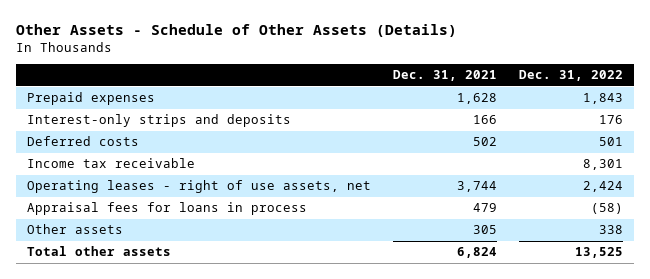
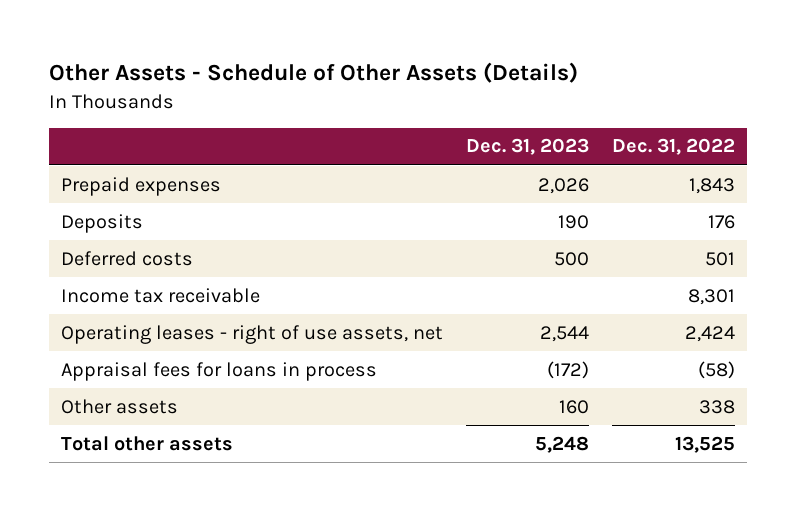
[393,70,498,82] Dec. 31, 2021 -> none
none -> [465,138,589,156] Dec. 31, 2023
[26,114,291,128] Interest-only strips and deposits -> [60,213,143,233] Deposits

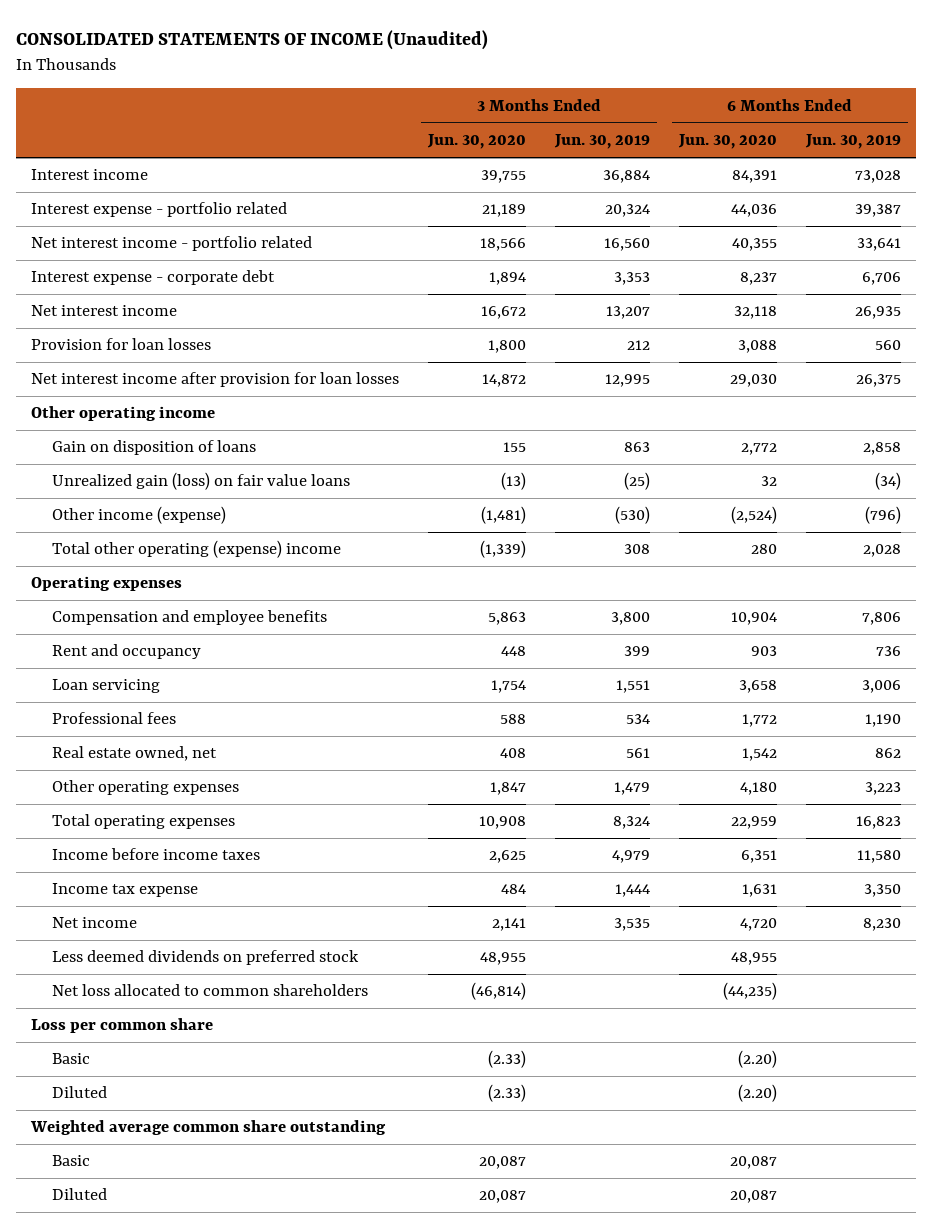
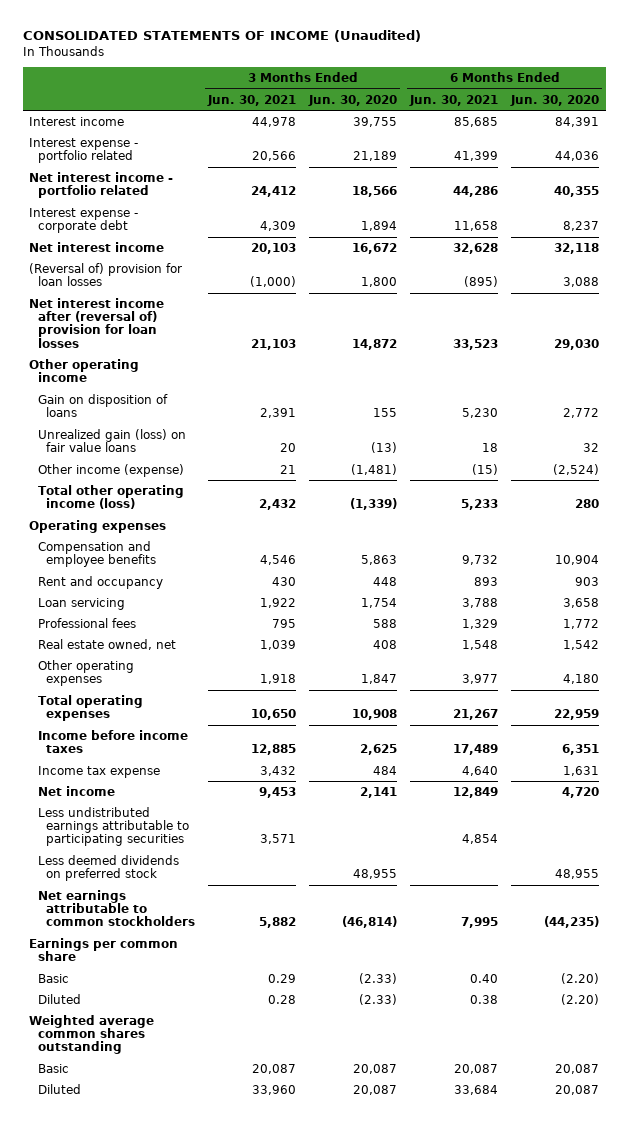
[554,134,651,150] Jun. 30, 2019 -> none
[805,134,902,150] Jun. 30, 2019 -> none
none -> [207,94,297,106] Jun. 30, 2021
none -> [409,94,499,106] Jun. 30, 2021
[30,338,211,351] Provision for loan losses -> [29,262,183,287] (Reversal of) provision for loan losses
[30,372,399,388] Net interest income after provision for loan losses -> [29,297,165,348] Net interest income after (reversal of) provision for loan losses
[51,540,341,559] Total other operating (expense) income -> [37,484,184,510] Total other operating income (loss)
none -> [37,806,190,847] Less undistributed earnings attributable to participating securities
[51,984,368,997] Net loss allocated to common shareholders -> [37,889,196,927] Net earnings attributable to common stockholders
[30,1018,213,1034] Loss per common share -> [29,937,179,962] Earnings per common share
[29,1120,386,1136] Weighted average common share outstanding -> [29,1014,155,1055] Weighted average common shares outstanding

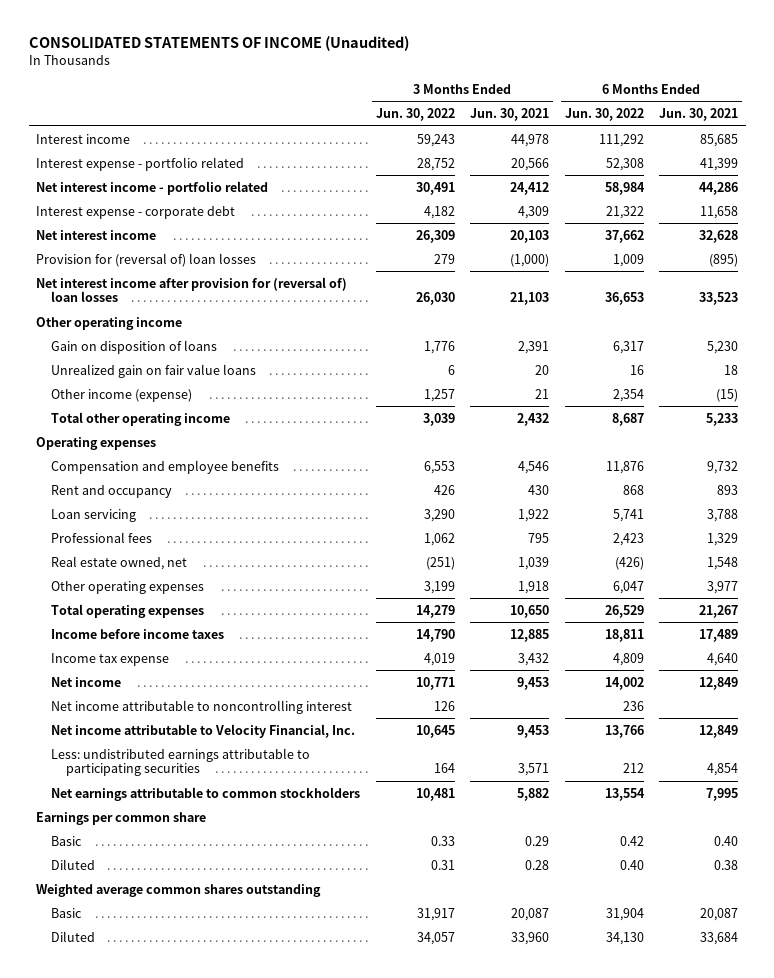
[308,94,398,106] Jun. 30, 2020 -> none
[510,94,600,106] Jun. 30, 2020 -> none
none -> [375,108,455,122] Jun. 30, 2022
none -> [564,108,644,122] Jun. 30, 2022
[29,262,183,287] (Reversal of) provision for loan losses -> [36,252,257,267] Provision for (reversal of) loan losses
[29,297,165,348] Net interest income after (reversal of) provision for loan losses -> [36,276,348,303] Net interest income after provision for (reversal of) loan losses
[37,428,186,453] Unrealized gain (loss) on fair value loans -> [51,363,257,378] Unrealized gain on fair value loans
[37,484,184,510] Total other operating income (loss) -> [51,411,231,426] Total other operating income
[37,854,179,882] Less deemed dividends on preferred stock -> none
none -> [51,699,353,714] Net income attributable to noncontrolling interest
none -> [51,723,356,738] Net income attributable to Velocity Financial, Inc.
[37,806,190,847] Less undistributed earnings attributable to participating securities -> [51,747,311,777] Less: undistributed earnings attributable to participating securities

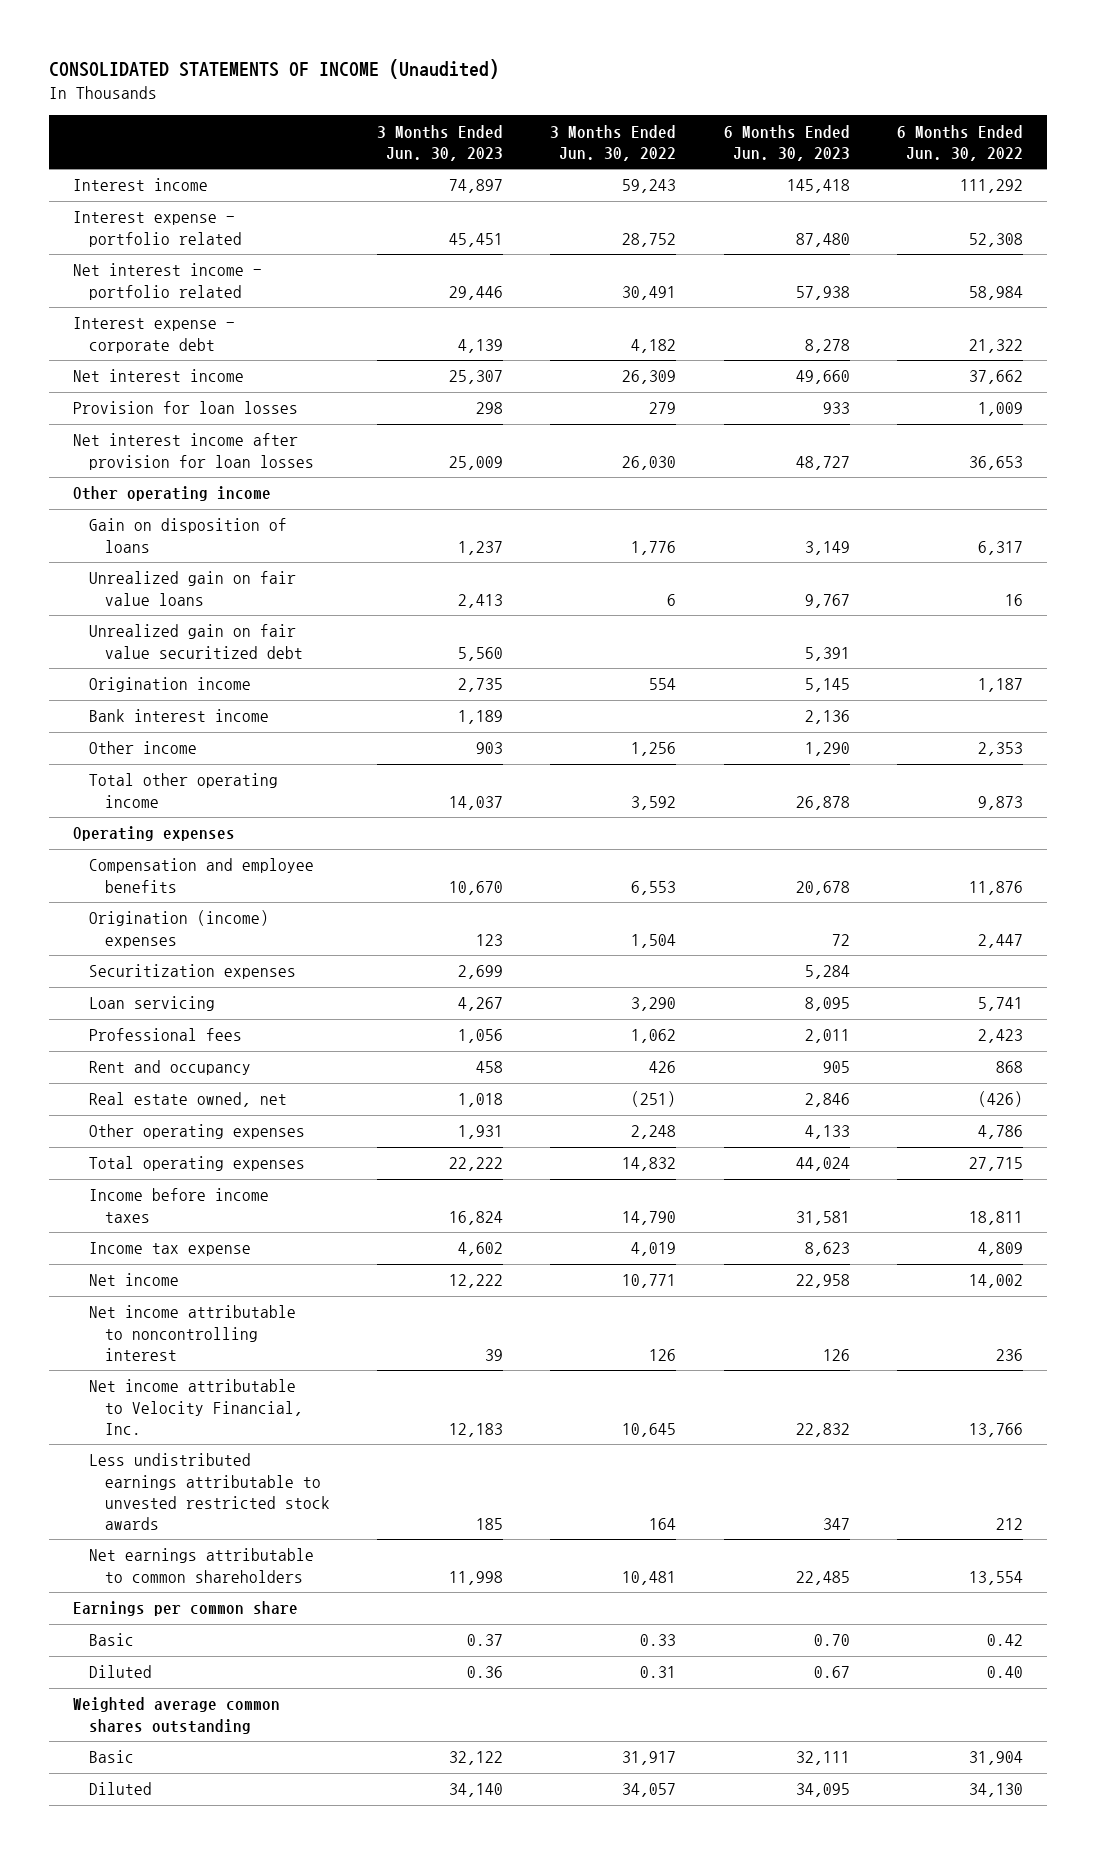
[470,108,550,122] Jun. 30, 2021 -> none
[658,108,738,122] Jun. 30, 2021 -> none
none -> [377,124,504,161] 3 Months Ended Jun. 30, 2023
none -> [723,124,850,161] 6 Months Ended Jun. 30, 2023
[36,252,257,267] Provision for (reversal of) loan losses -> [72,401,298,415] Provision for loan losses
[36,276,348,303] Net interest income after provision for (reversal of) loan losses -> [72,433,314,470] Net interest income after provision for loan losses
none -> [88,624,303,659] Unrealized gain on fair value securitized debt
none -> [88,677,251,693] Origination income
none -> [88,709,269,723] Bank interest income
[51,388,193,402] Other income (expense) -> [88,741,197,755] Other income
[423,388,455,402] 1,257 -> [631,742,677,757] 1,256
[612,388,644,402] 2,354 -> [978,742,1024,757] 2,353
[422,412,455,426] 3,039 -> [631,795,677,810] 3,592
[611,412,644,426] 8,687 -> [978,795,1024,810] 9,873
none -> [88,910,269,948] Origination (income) expenses
none -> [88,964,296,980] Securitization expenses
[51,484,173,498] Rent and occupancy -> [88,1060,251,1076] Rent and occupancy
[423,580,455,594] 3,199 -> [631,1125,677,1140] 2,248
[612,580,644,594] 6,047 -> [978,1125,1024,1140] 4,786
[415,604,455,618] 14,279 -> [622,1157,677,1172] 14,832
[604,604,644,618] 26,529 -> [969,1157,1024,1172] 27,715
[51,747,311,777] Less: undistributed earnings attributable to participating securities -> [88,1453,330,1530] Less undistributed earnings attributable to unvested restricted stock awards
[51,786,361,801] Net earnings attributable to common stockholders -> [88,1548,314,1583] Net earnings attributable to common shareholders

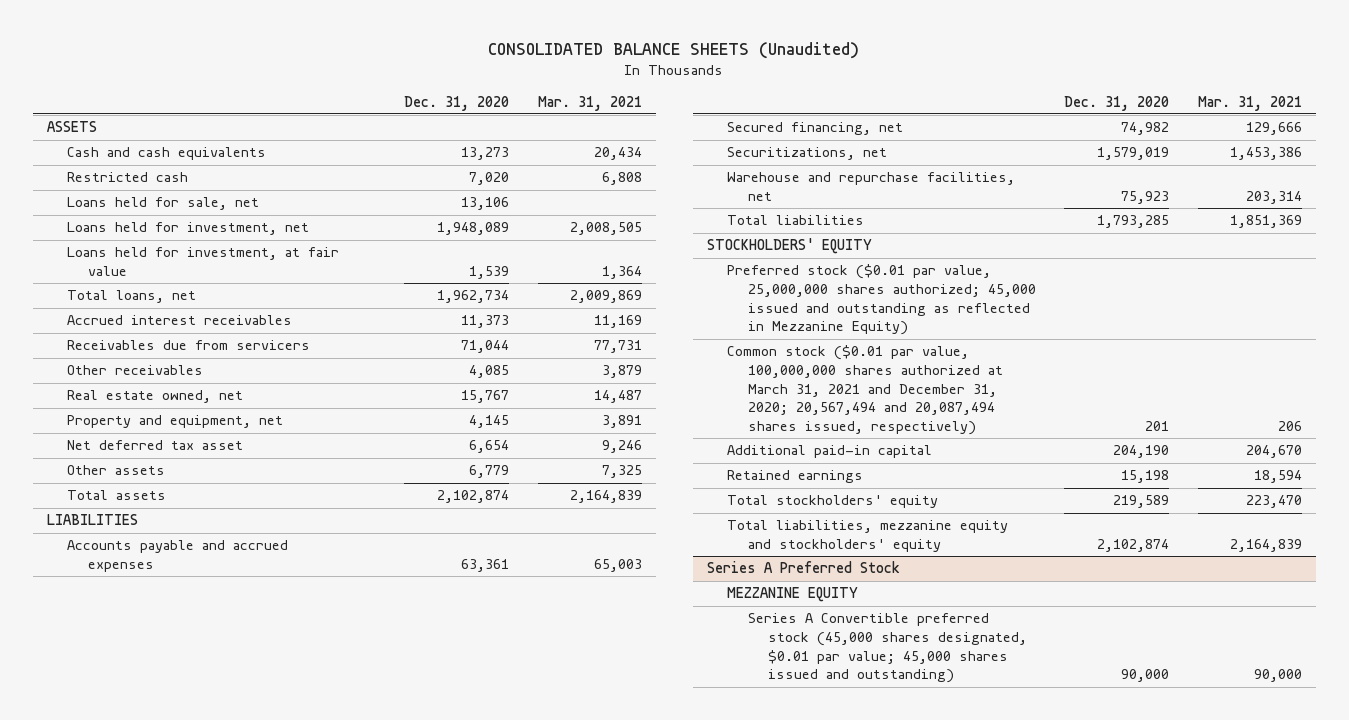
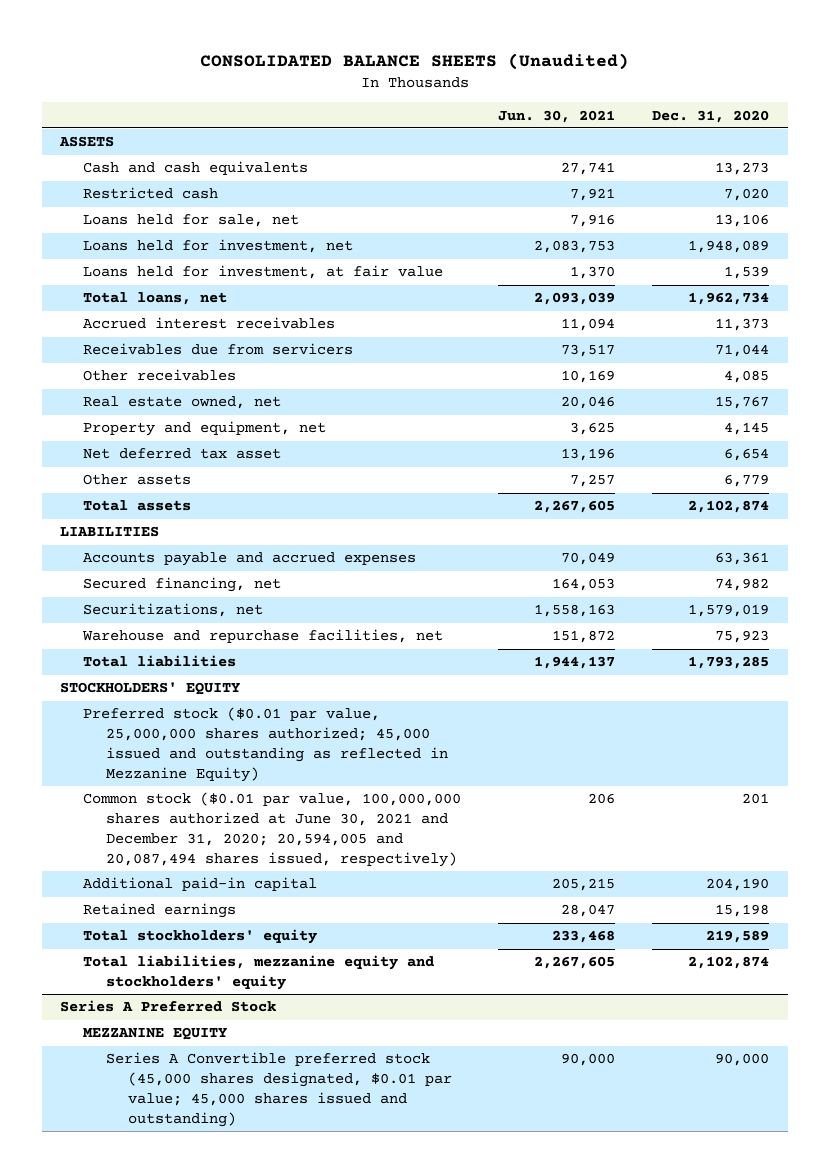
[537,95,642,111] Mar. 31, 2021 -> none
none -> [498,109,616,123] Jun. 30, 2021
[727,345,1003,435] Common stock ($0.01 par value, 100,000,000 shares authorized at March 31, 2021 and December 31, 2020; 20,567,494 and 20,087,494 shares issued, respectively) -> [83,792,462,868] Common stock ($0.01 par value, 100,000,000 shares authorized at June 30, 2021 and December 31, 2020; 20,594,005 and 20,087,494 shares issued, respectively)

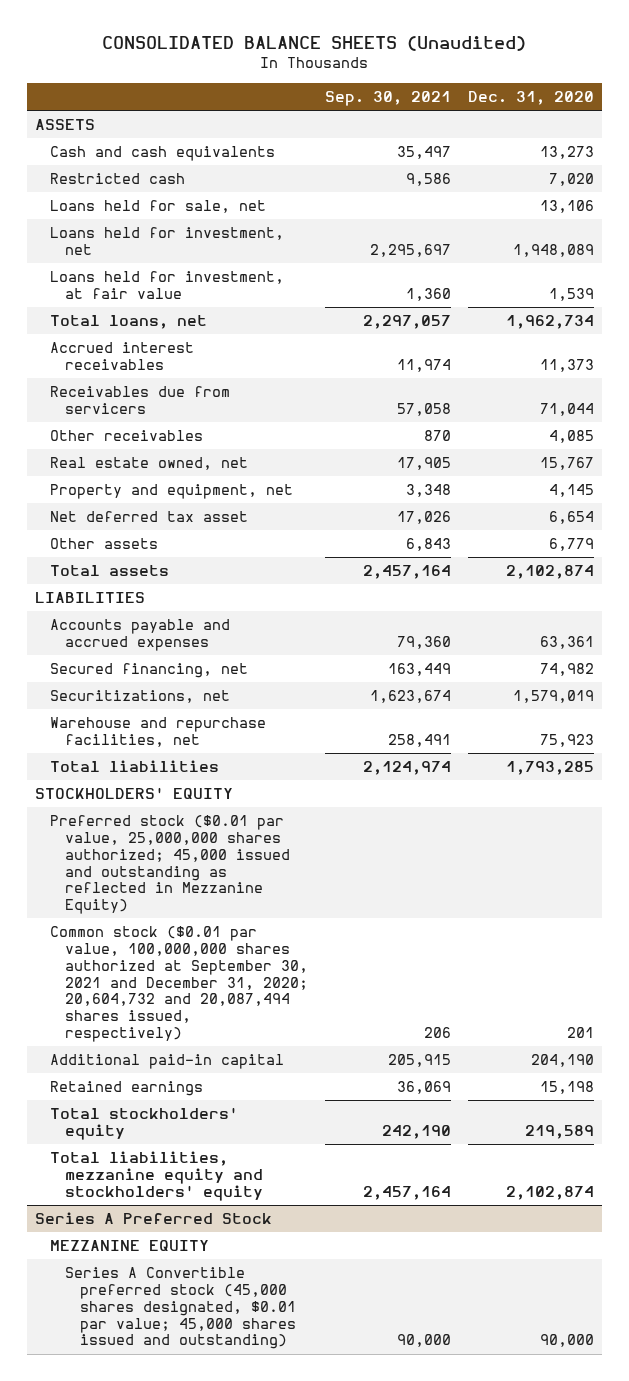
[498,109,616,123] Jun. 30, 2021 -> none
none -> [324,90,451,106] Sep. 30, 2021
[83,792,462,868] Common stock ($0.01 par value, 100,000,000 shares authorized at June 30, 2021 and December 31, 2020; 20,594,005 and 20,087,494 shares issued, respectively) -> [50,926,309,1042] Common stock ($0.01 par value, 100,000,000 shares authorized at September 30, 2021 and December 31, 2020; 20,604,732 and 20,087,494 shares issued, respectively)

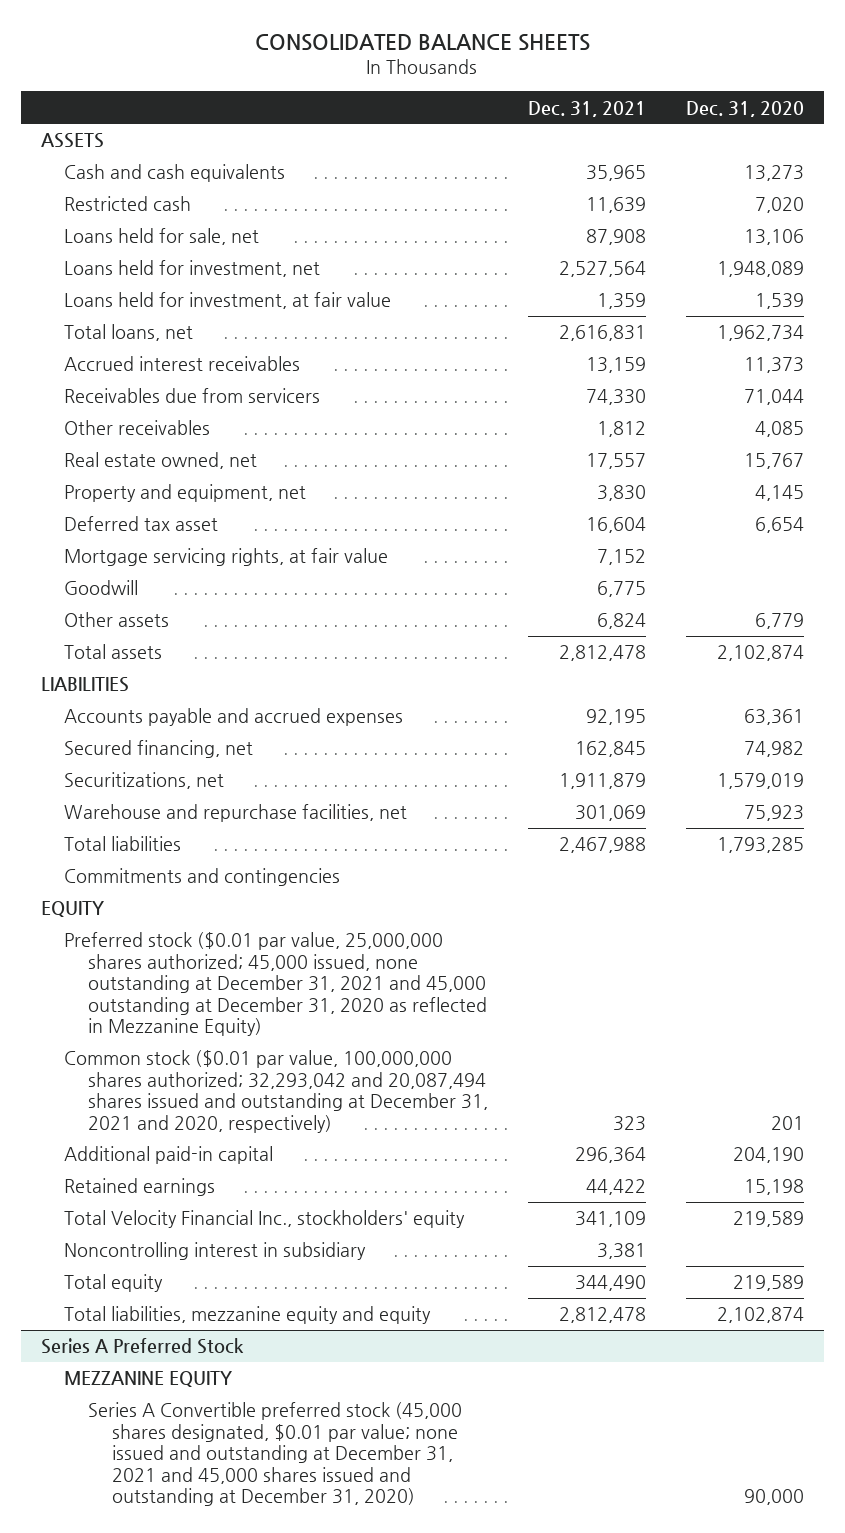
[102,35,527,51] CONSOLIDATED BALANCE SHEETS (Unaudited) -> [255,33,591,51] CONSOLIDATED BALANCE SHEETS
[324,90,451,106] Sep. 30, 2021 -> none
none -> [528,100,647,117] Dec. 31, 2021
[50,511,249,523] Net deferred tax asset -> [64,516,219,532] Deferred tax asset
none -> [64,548,389,567] Mortgage servicing rights, at fair value
none -> [64,580,139,596] Goodwill
none -> [64,868,341,887] Commitments and contingencies
[35,787,234,800] STOCKHOLDERS' EQUITY -> [40,901,104,918] EQUITY
[50,815,291,915] Preferred stock ($0.01 par value, 25,000,000 shares authorized; 45,000 issued and outstanding as reflected in Mezzanine Equity) -> [64,932,488,1037] Preferred stock ($0.01 par value, 25,000,000 shares authorized; 45,000 issued, none outstanding at December 31, 2021 and 45,000 outstanding at December 31, 2020 as reflected in Mezzanine Equity)
[50,926,309,1042] Common stock ($0.01 par value, 100,000,000 shares authorized at September 30, 2021 and December 31, 2020; 20,604,732 and 20,087,494 shares issued, respectively) -> [64,1050,489,1133] Common stock ($0.01 par value, 100,000,000 shares authorized; 32,293,042 and 20,087,494 shares issued and outstanding at December 31, 2021 and 2020, respectively)
[50,1107,239,1140] Total stockholders' equity -> [64,1210,466,1229] Total Velocity Financial Inc., stockholders' equity
none -> [64,1242,367,1261] Noncontrolling interest in subsidiary
none -> [64,1274,164,1293] Total equity
[50,1151,264,1201] Total liabilities, mezzanine equity and stockholders' equity -> [64,1306,432,1325] Total liabilities, mezzanine equity and equity
[65,1267,297,1350] Series A Convertible preferred stock (45,000 shares designated, $0.01 par value; 45,000 shares issued and outstanding) -> [88,1402,463,1507] Series A Convertible preferred stock (45,000 shares designated, $0.01 par value; none issued and outstanding at December 31, 2021 and 45,000 shares issued and outstanding at December 31, 2020)

